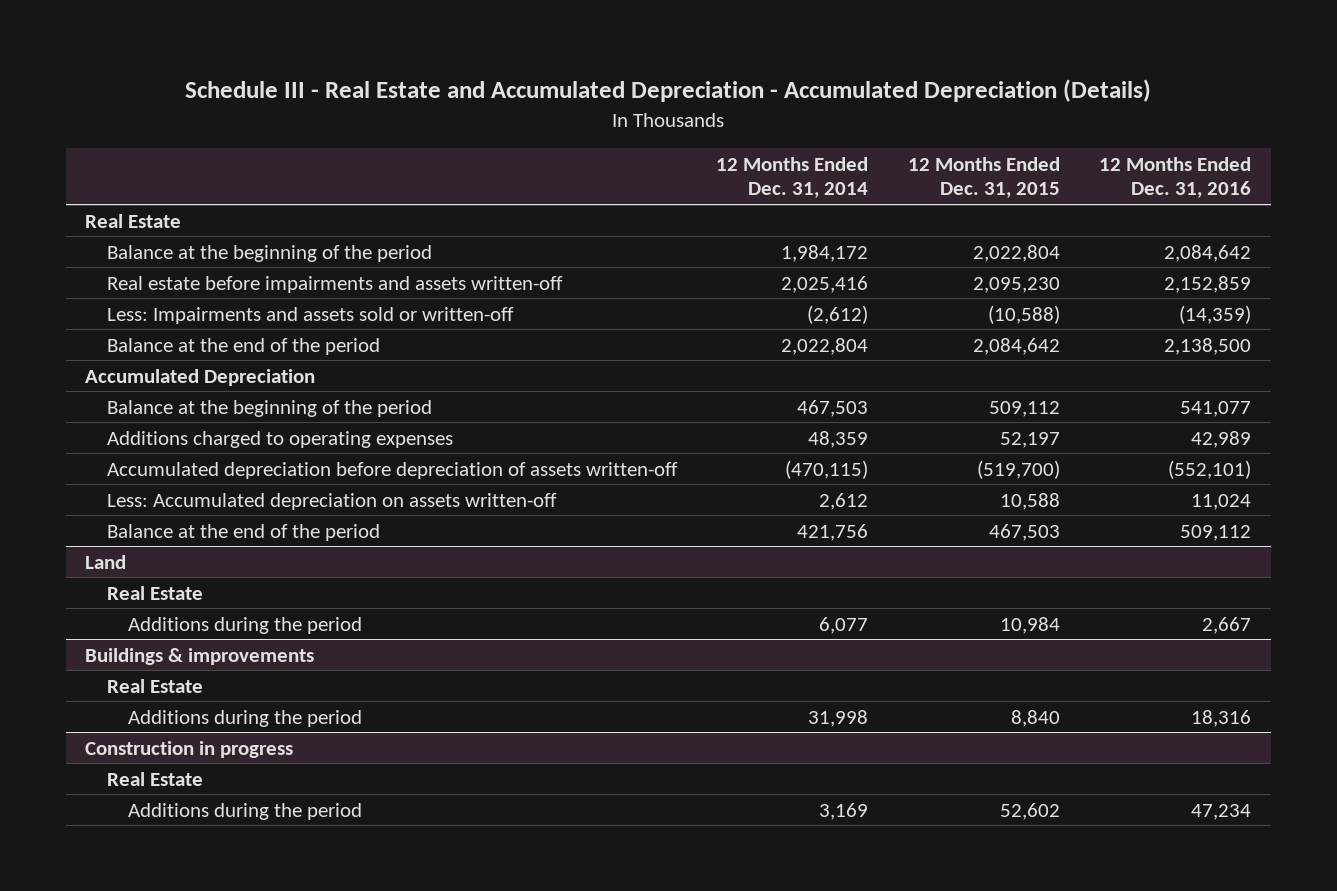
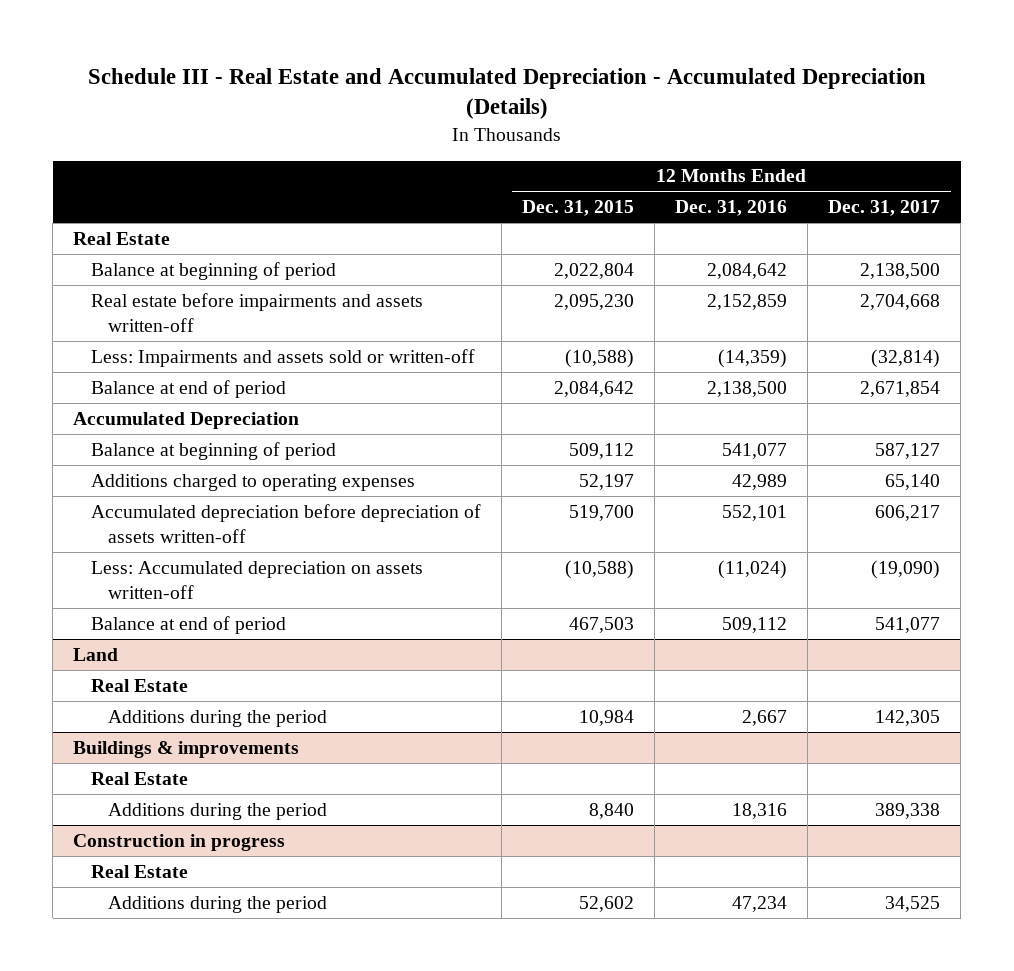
[716,156,869,199] 12 Months Ended Dec. 31, 2014 -> none
none -> [828,200,941,217] Dec. 31, 2017
[106,244,432,262] Balance at the beginning of the period -> [90,261,336,280] Balance at beginning of period
[106,337,380,355] Balance at the end of the period -> [90,379,286,398] Balance at end of period
[106,399,432,417] Balance at the beginning of the period -> [90,441,336,460] Balance at beginning of period
[976,459,1060,479] (519,700) -> [569,504,635,521] 519,700
[1168,459,1252,479] (552,101) -> [722,504,788,521] 552,101
[999,492,1060,510] 10,588 -> [565,559,635,579] (10,588)
[1191,493,1252,510] 11,024 -> [718,559,788,579] (11,024)
[106,523,380,541] Balance at the end of the period -> [90,615,286,634] Balance at end of period

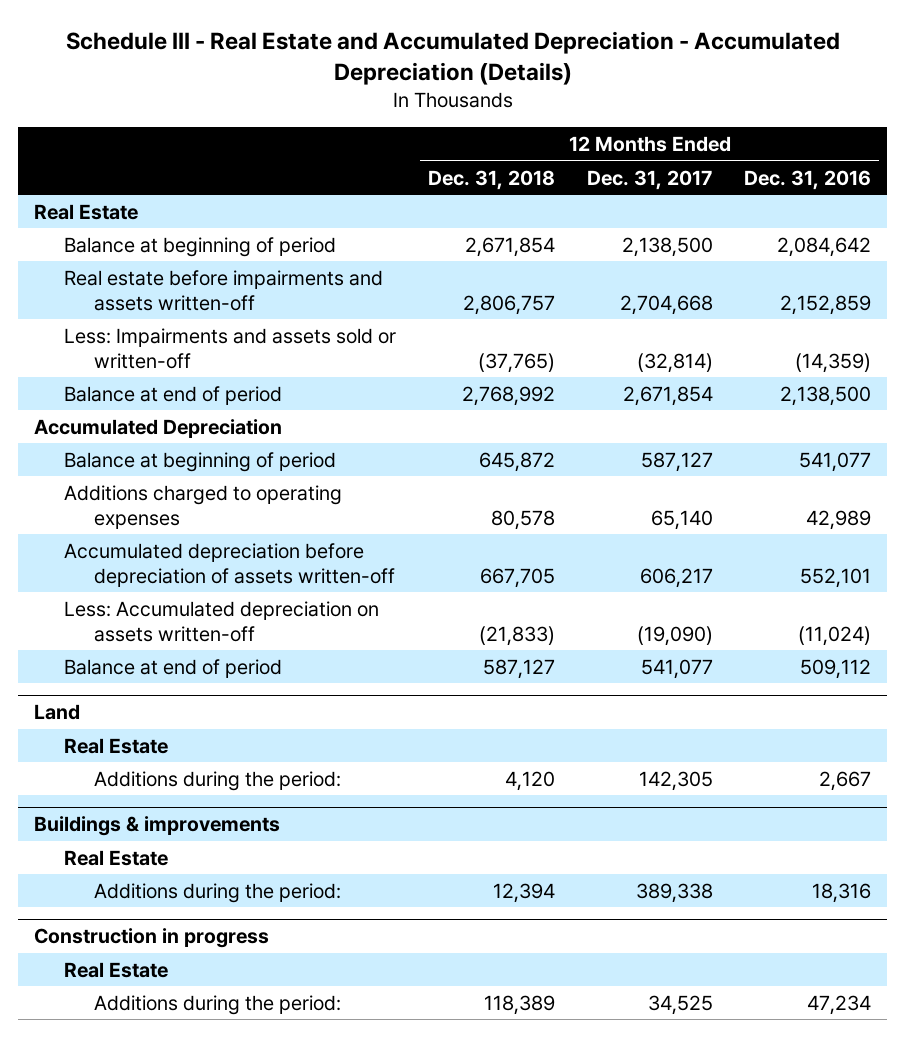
[522,200,635,217] Dec. 31, 2015 -> none
none -> [427,169,555,190] Dec. 31, 2018
[108,709,328,727] Additions during the period -> [93,770,341,791] Additions during the period:
[108,802,328,820] Additions during the period -> [93,882,341,903] Additions during the period:
[108,895,328,913] Additions during the period -> [93,994,341,1015] Additions during the period:

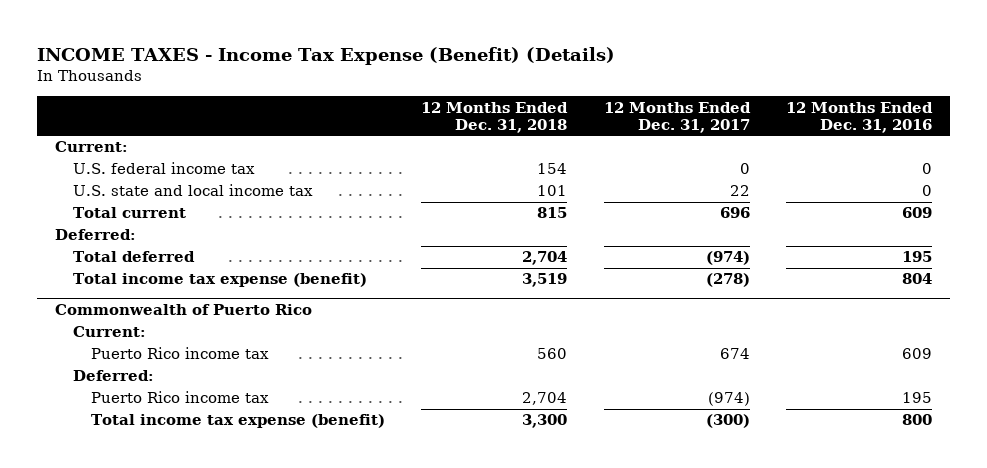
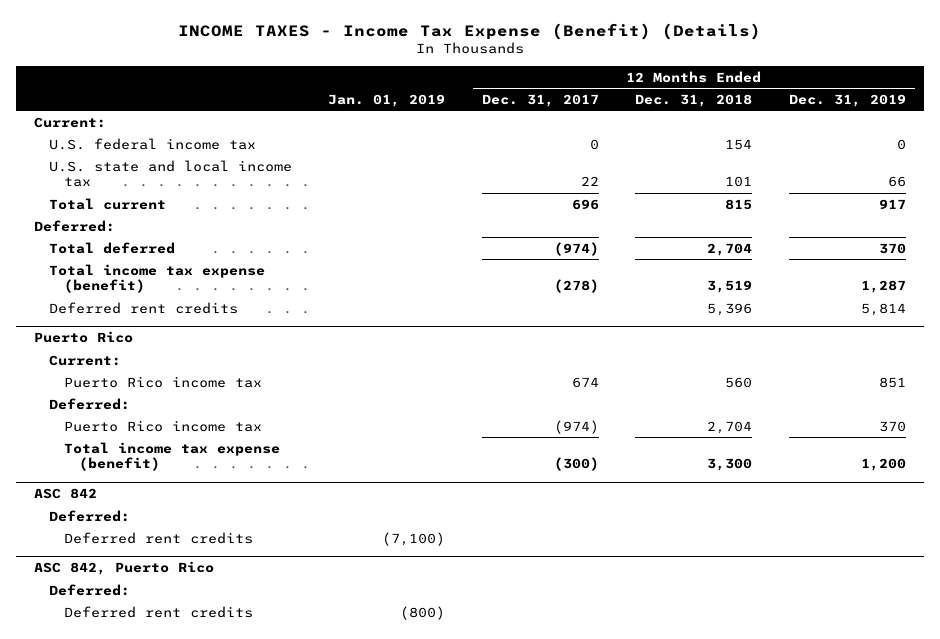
[785,101,933,133] 12 Months Ended Dec. 31, 2016 -> none
none -> [328,93,446,107] Jan. 01, 2019
none -> [788,93,906,107] Dec. 31, 2019
none -> [48,301,238,314] Deferred rent credits
[55,304,313,316] Commonwealth of Puerto Rico -> [34,331,134,344] Puerto Rico
none -> [34,488,98,500] ASC 842
none -> [48,509,130,522] Deferred:
none -> [63,531,253,544] Deferred rent credits
none -> [34,561,215,576] ASC 842, Puerto Rico
none -> [48,583,130,596] Deferred:
none -> [63,605,253,618] Deferred rent credits

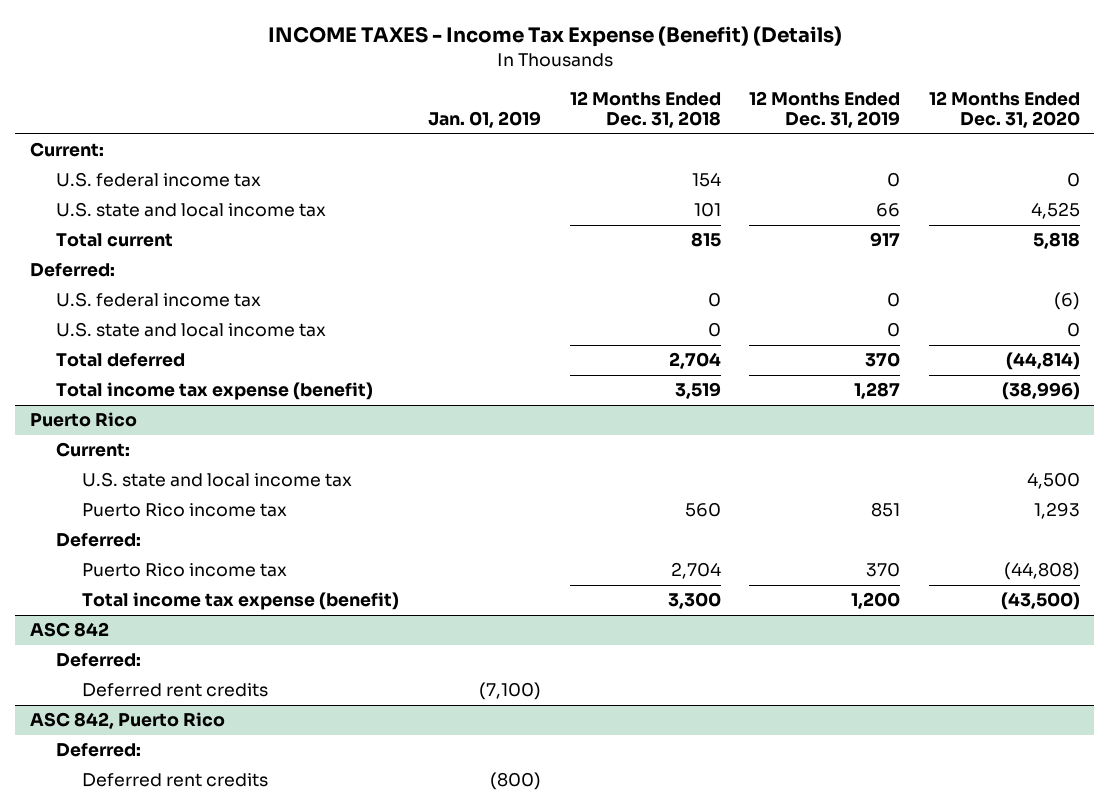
[481,93,599,107] Dec. 31, 2017 -> none
none -> [928,90,1080,129] 12 Months Ended Dec. 31, 2020
none -> [56,292,262,308] U.S. federal income tax
none -> [56,322,327,338] U.S. state and local income tax
[48,301,238,314] Deferred rent credits -> none
none -> [82,472,353,488] U.S. state and local income tax

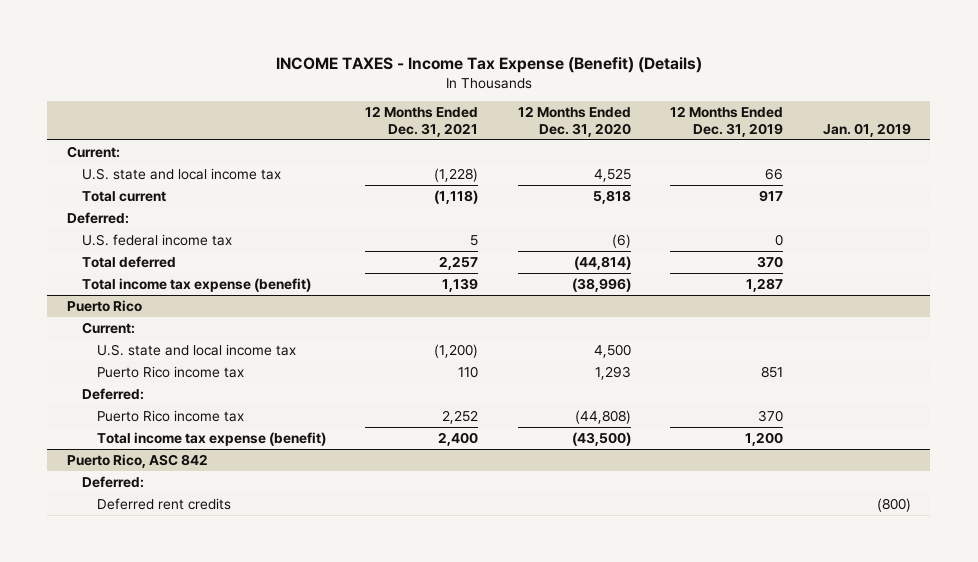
[569,90,721,129] 12 Months Ended Dec. 31, 2018 -> none
none -> [365,106,479,137] 12 Months Ended Dec. 31, 2021
[56,172,262,188] U.S. federal income tax -> none
[56,322,327,338] U.S. state and local income tax -> none
[29,622,109,638] ASC 842 -> none
[56,653,142,668] Deferred: -> none
[82,683,269,698] Deferred rent credits -> none
[29,712,225,730] ASC 842, Puerto Rico -> [67,453,209,468] Puerto Rico, ASC 842

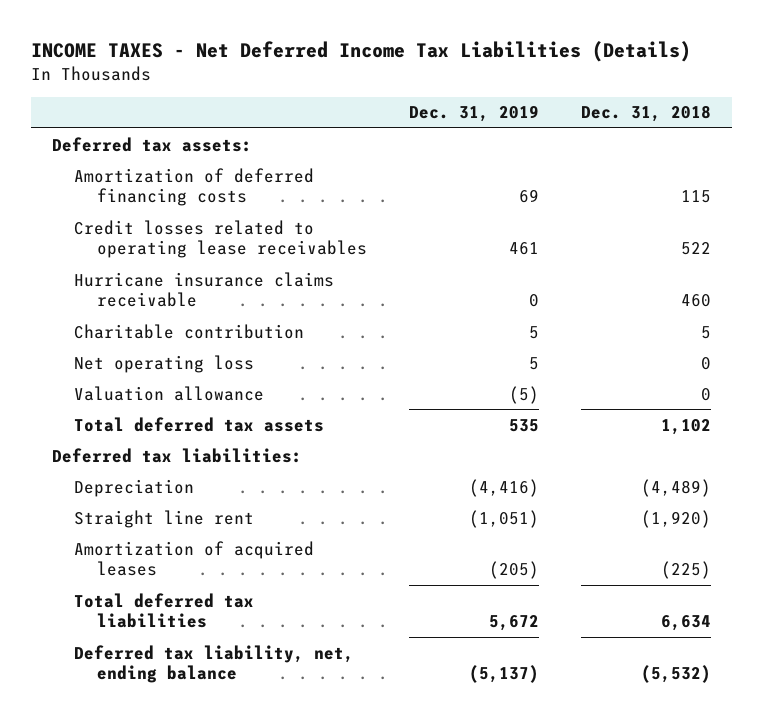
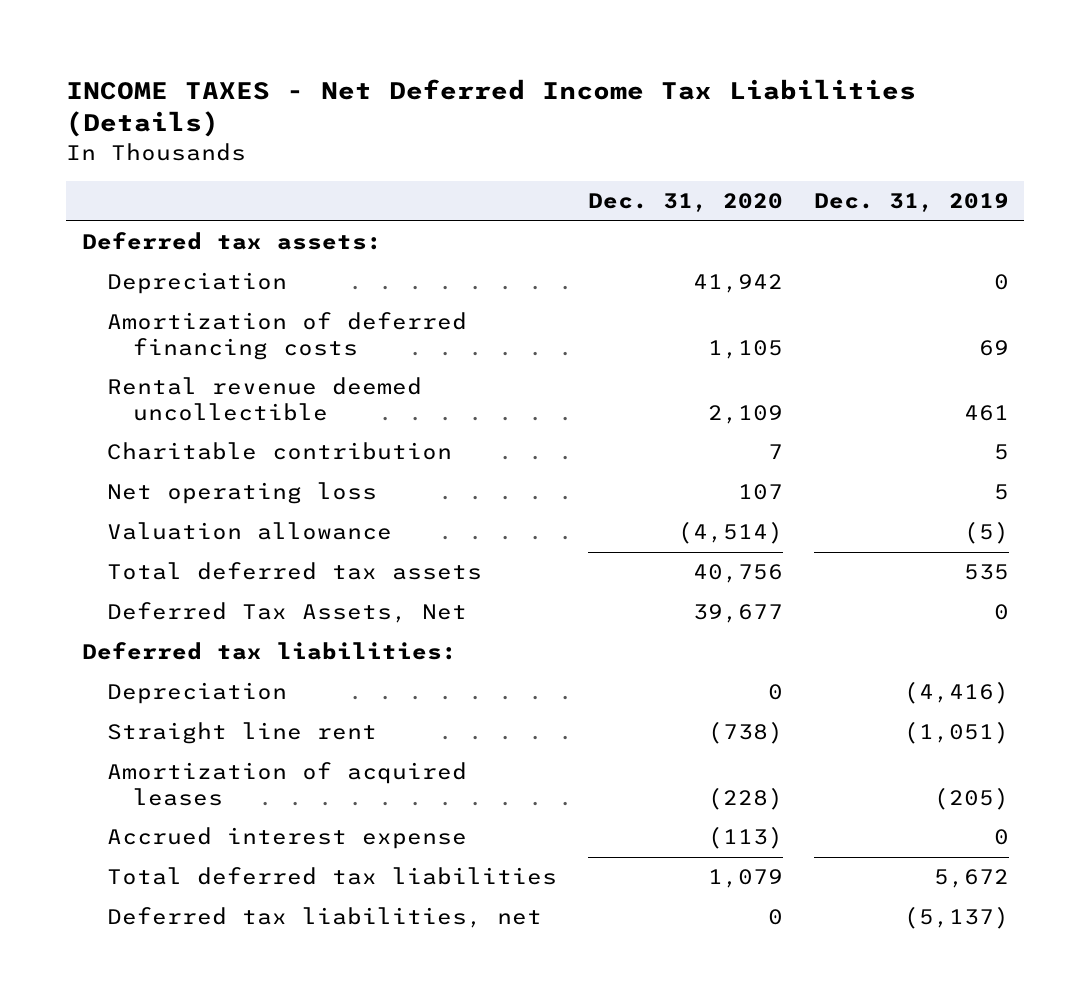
[580,105,711,123] Dec. 31, 2018 -> none
none -> [588,192,784,212] Dec. 31, 2020
none -> [107,272,288,295] Depreciation
[74,271,335,307] Hurricane insurance claims receivable -> none
[74,219,367,258] Credit losses related to operating lease receivables -> [107,377,423,421] Rental revenue deemed uncollectible
none -> [107,602,468,624] Deferred Tax Assets, Net
none -> [107,827,468,850] Accrued interest expense
[74,644,355,683] Deferred tax liability, net, ending balance -> [107,907,543,929] Deferred tax liabilities, net

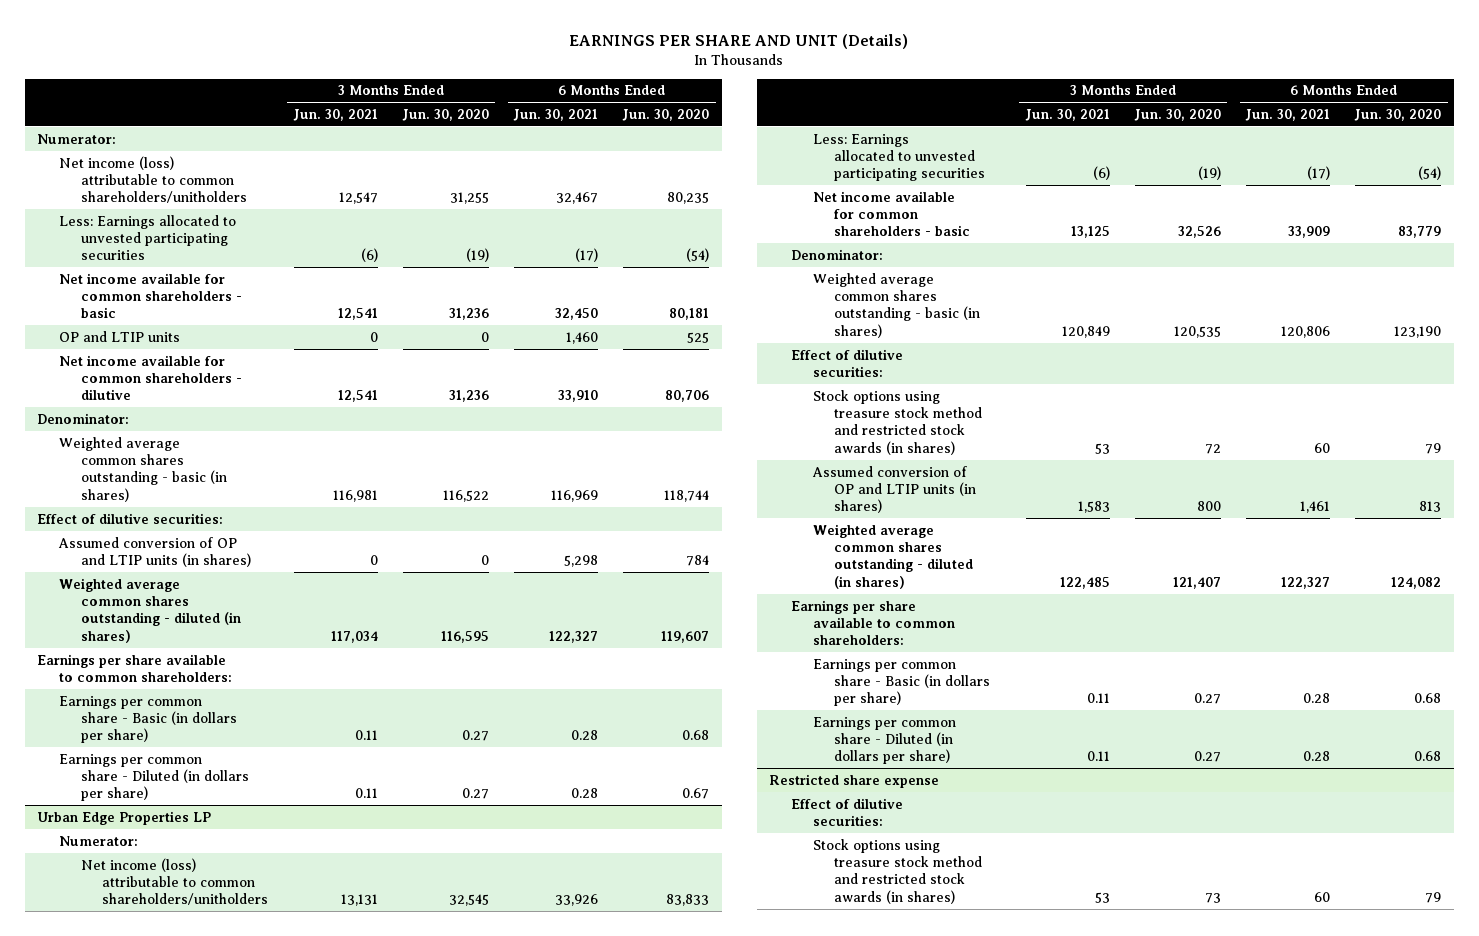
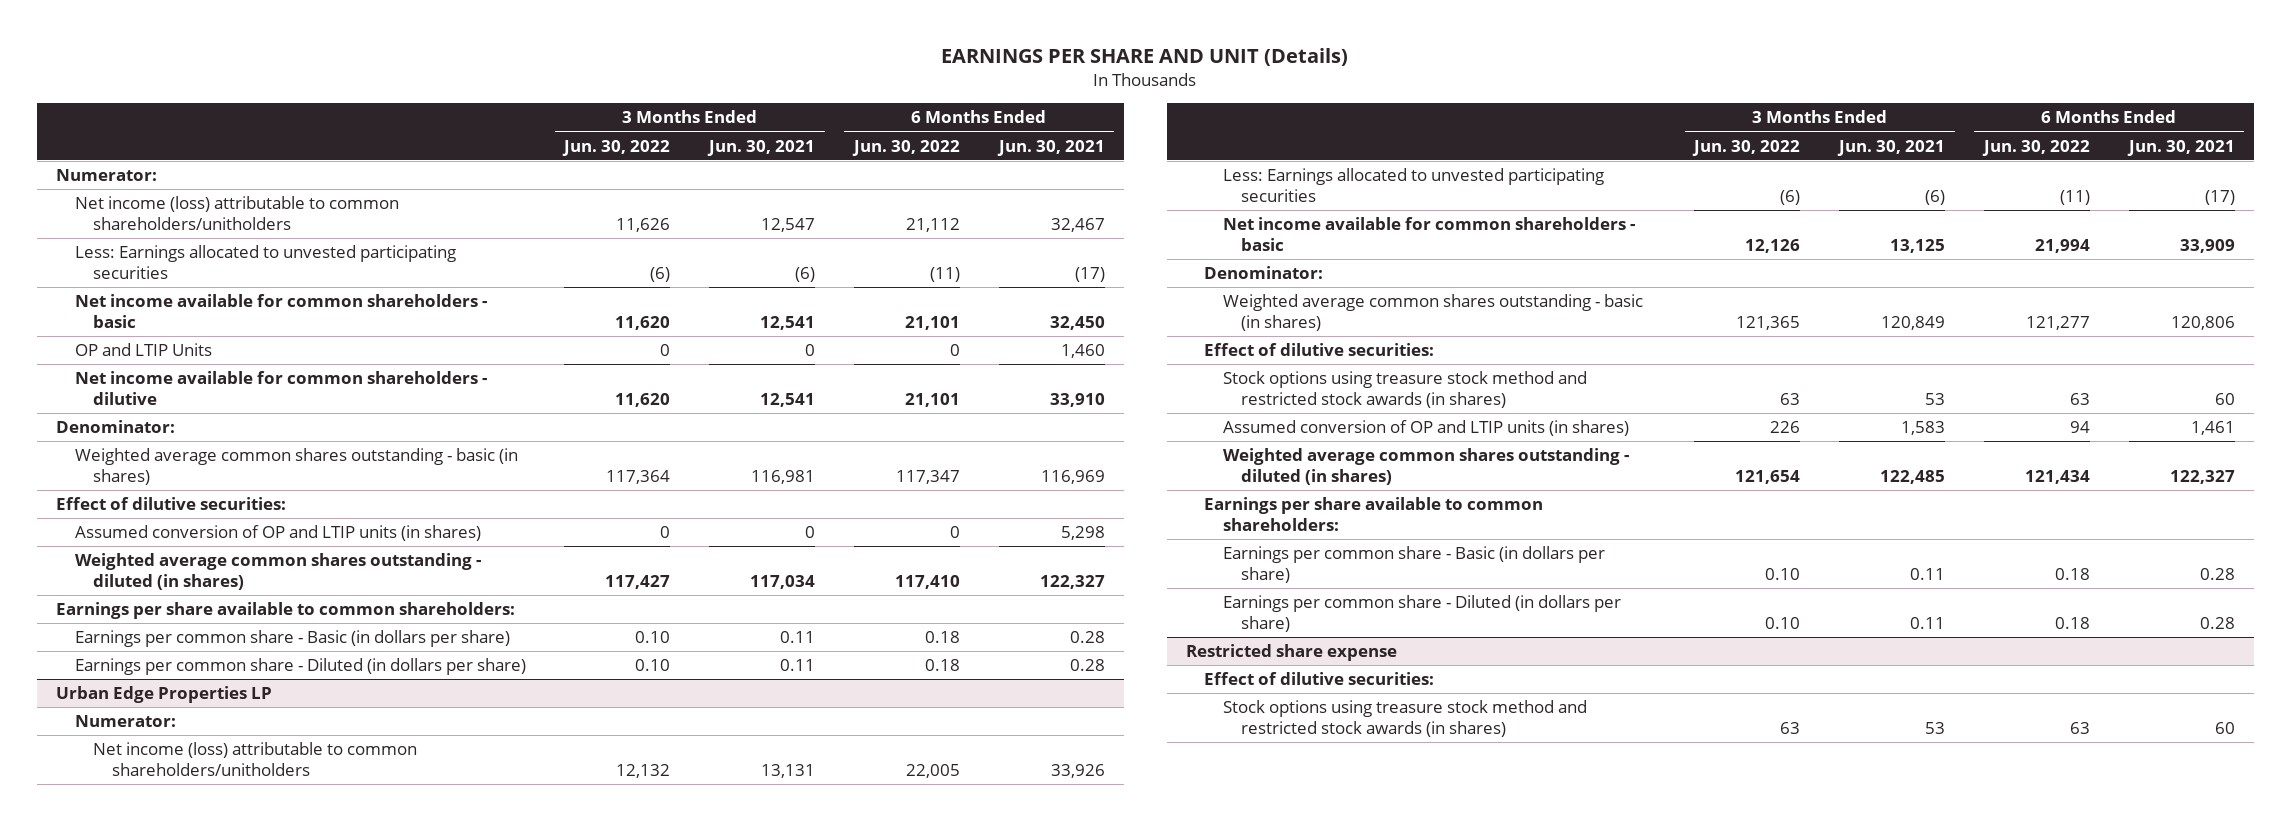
[401,108,489,121] Jun. 30, 2020 -> none
[622,108,710,121] Jun. 30, 2020 -> none
none -> [562,139,671,156] Jun. 30, 2022
none -> [851,139,960,156] Jun. 30, 2022
[58,330,180,342] OP and LTIP units -> [74,343,212,357] OP and LTIP Units

